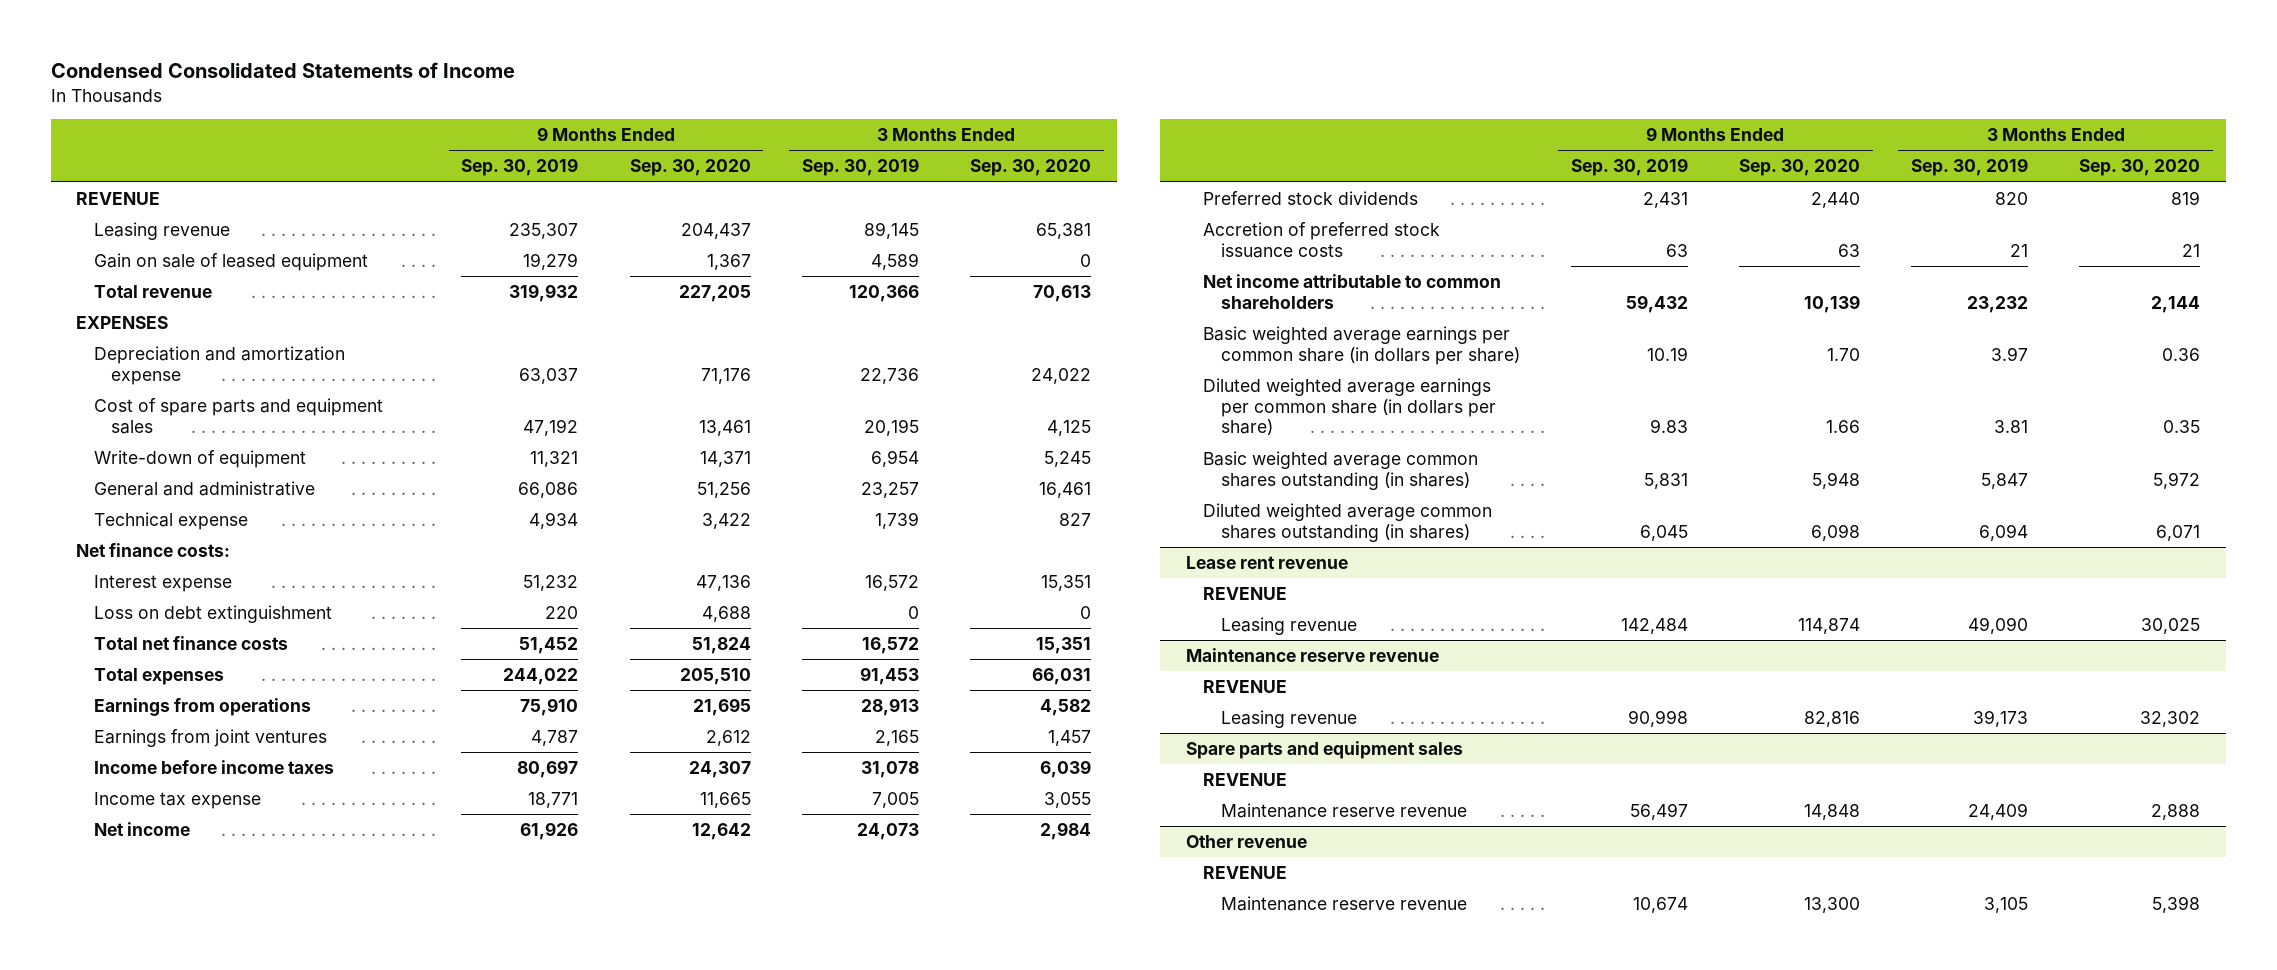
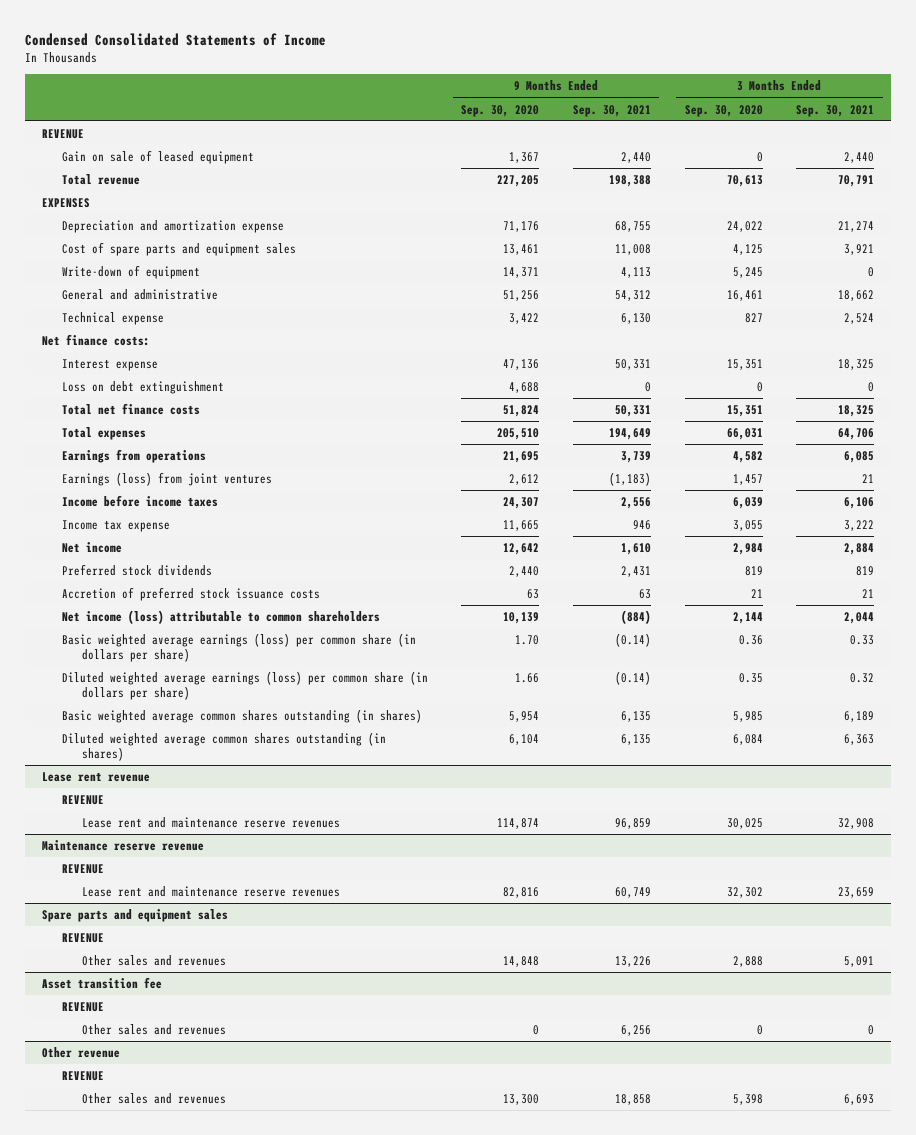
[461,158,579,177] Sep. 30, 2019 -> none
[801,158,919,177] Sep. 30, 2019 -> none
none -> [572,104,651,117] Sep. 30, 2021
none -> [796,104,875,117] Sep. 30, 2021
[93,222,230,241] Leasing revenue -> none
[93,729,327,748] Earnings from joint ventures -> [61,472,272,487] Earnings (loss) from joint ventures
[1203,274,1502,309] Net income attributable to common shareholders -> [61,610,380,625] Net income (loss) attributable to common shareholders
[1203,326,1520,365] Basic weighted average earnings per common share (in dollars per share) -> [61,633,416,663] Basic weighted average earnings (loss) per common share (in dollars per share)
[1203,378,1496,436] Diluted weighted average earnings per common share (in dollars per share) -> [61,671,428,701] Diluted weighted average earnings (loss) per common share (in dollars per share)
[1812,471,1861,489] 5,948 -> [509,711,540,723] 5,954
[2153,471,2201,489] 5,972 -> [732,711,763,723] 5,985
[1811,523,1861,541] 6,098 -> [509,734,540,746] 6,104
[2156,524,2201,541] 6,071 -> [732,734,763,746] 6,084
[1220,617,1357,636] Leasing revenue -> [81,817,340,829] Lease rent and maintenance reserve revenues
[1220,710,1357,729] Leasing revenue -> [81,886,340,898] Lease rent and maintenance reserve revenues
[1220,803,1467,819] Maintenance reserve revenue -> [81,955,226,967] Other sales and revenues
none -> [41,977,162,990] Asset transition fee
none -> [61,1002,104,1013] REVENUE
none -> [81,1024,226,1036] Other sales and revenues
[1220,896,1467,912] Maintenance reserve revenue -> [81,1093,226,1105] Other sales and revenues

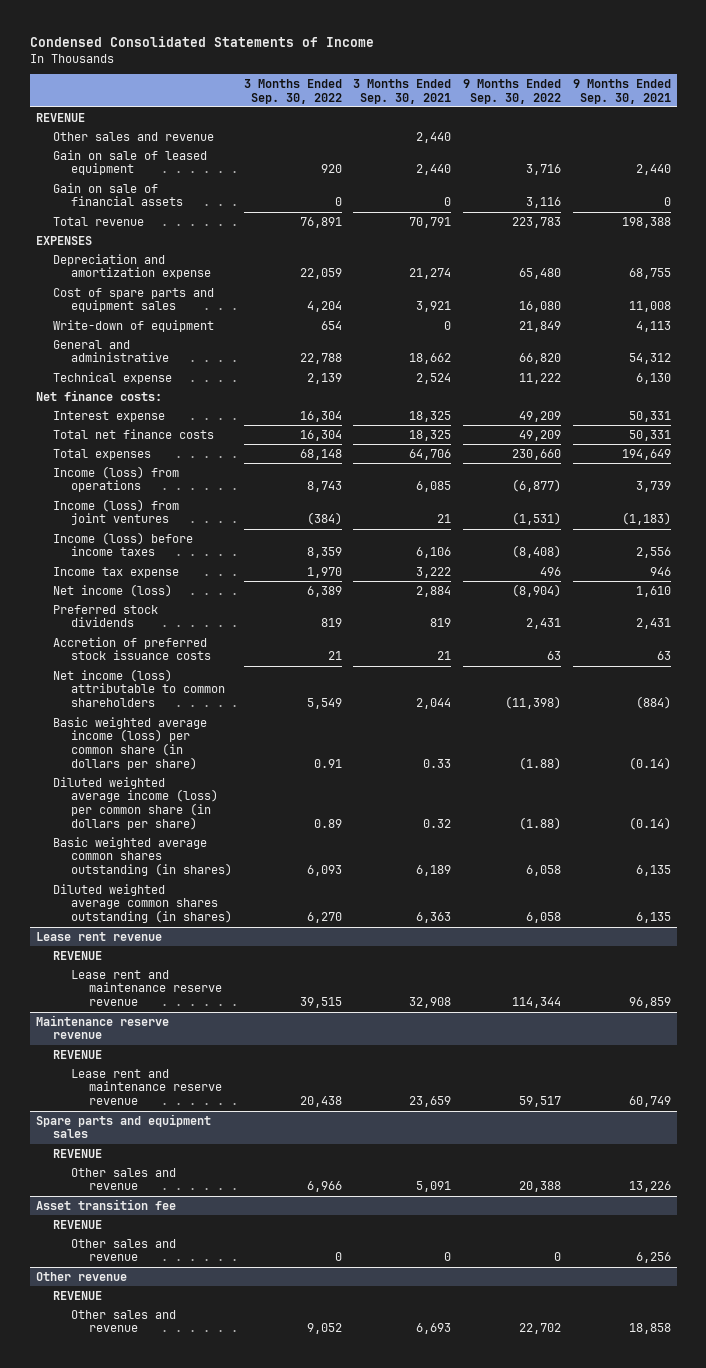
[461,104,540,117] Sep. 30, 2020 -> none
[684,104,763,117] Sep. 30, 2020 -> none
none -> [243,78,342,104] 3 Months Ended Sep. 30, 2022
none -> [463,78,562,104] 9 Months Ended Sep. 30, 2022
none -> [53,131,215,141] Other sales and revenue
none -> [53,182,184,207] Gain on sale of financial assets
[61,381,224,395] Loss on debt extinguishment -> none
[61,449,206,464] Earnings from operations -> [53,465,180,493] Income (loss) from operations
[61,472,272,487] Earnings (loss) from joint ventures -> [53,498,180,526] Income (loss) from joint ventures
[61,495,218,508] Income before income taxes -> [53,531,194,557] Income (loss) before income taxes
[61,542,122,554] Net income -> [53,583,173,597] Net income (loss)
[61,633,416,663] Basic weighted average earnings (loss) per common share (in dollars per share) -> [53,716,208,771] Basic weighted average income (loss) per common share (in dollars per share)
[61,671,428,701] Diluted weighted average earnings (loss) per common share (in dollars per share) -> [53,776,219,831] Diluted weighted average income (loss) per common share (in dollars per share)
[81,817,340,829] Lease rent and maintenance reserve revenues -> [71,969,222,1007] Lease rent and maintenance reserve revenue
[81,886,340,898] Lease rent and maintenance reserve revenues -> [71,1068,222,1106] Lease rent and maintenance reserve revenue
[81,955,226,967] Other sales and revenues -> [71,1167,177,1191] Other sales and revenue
[81,1024,226,1036] Other sales and revenues -> [71,1238,177,1262] Other sales and revenue
[81,1093,226,1105] Other sales and revenues -> [71,1309,177,1333] Other sales and revenue

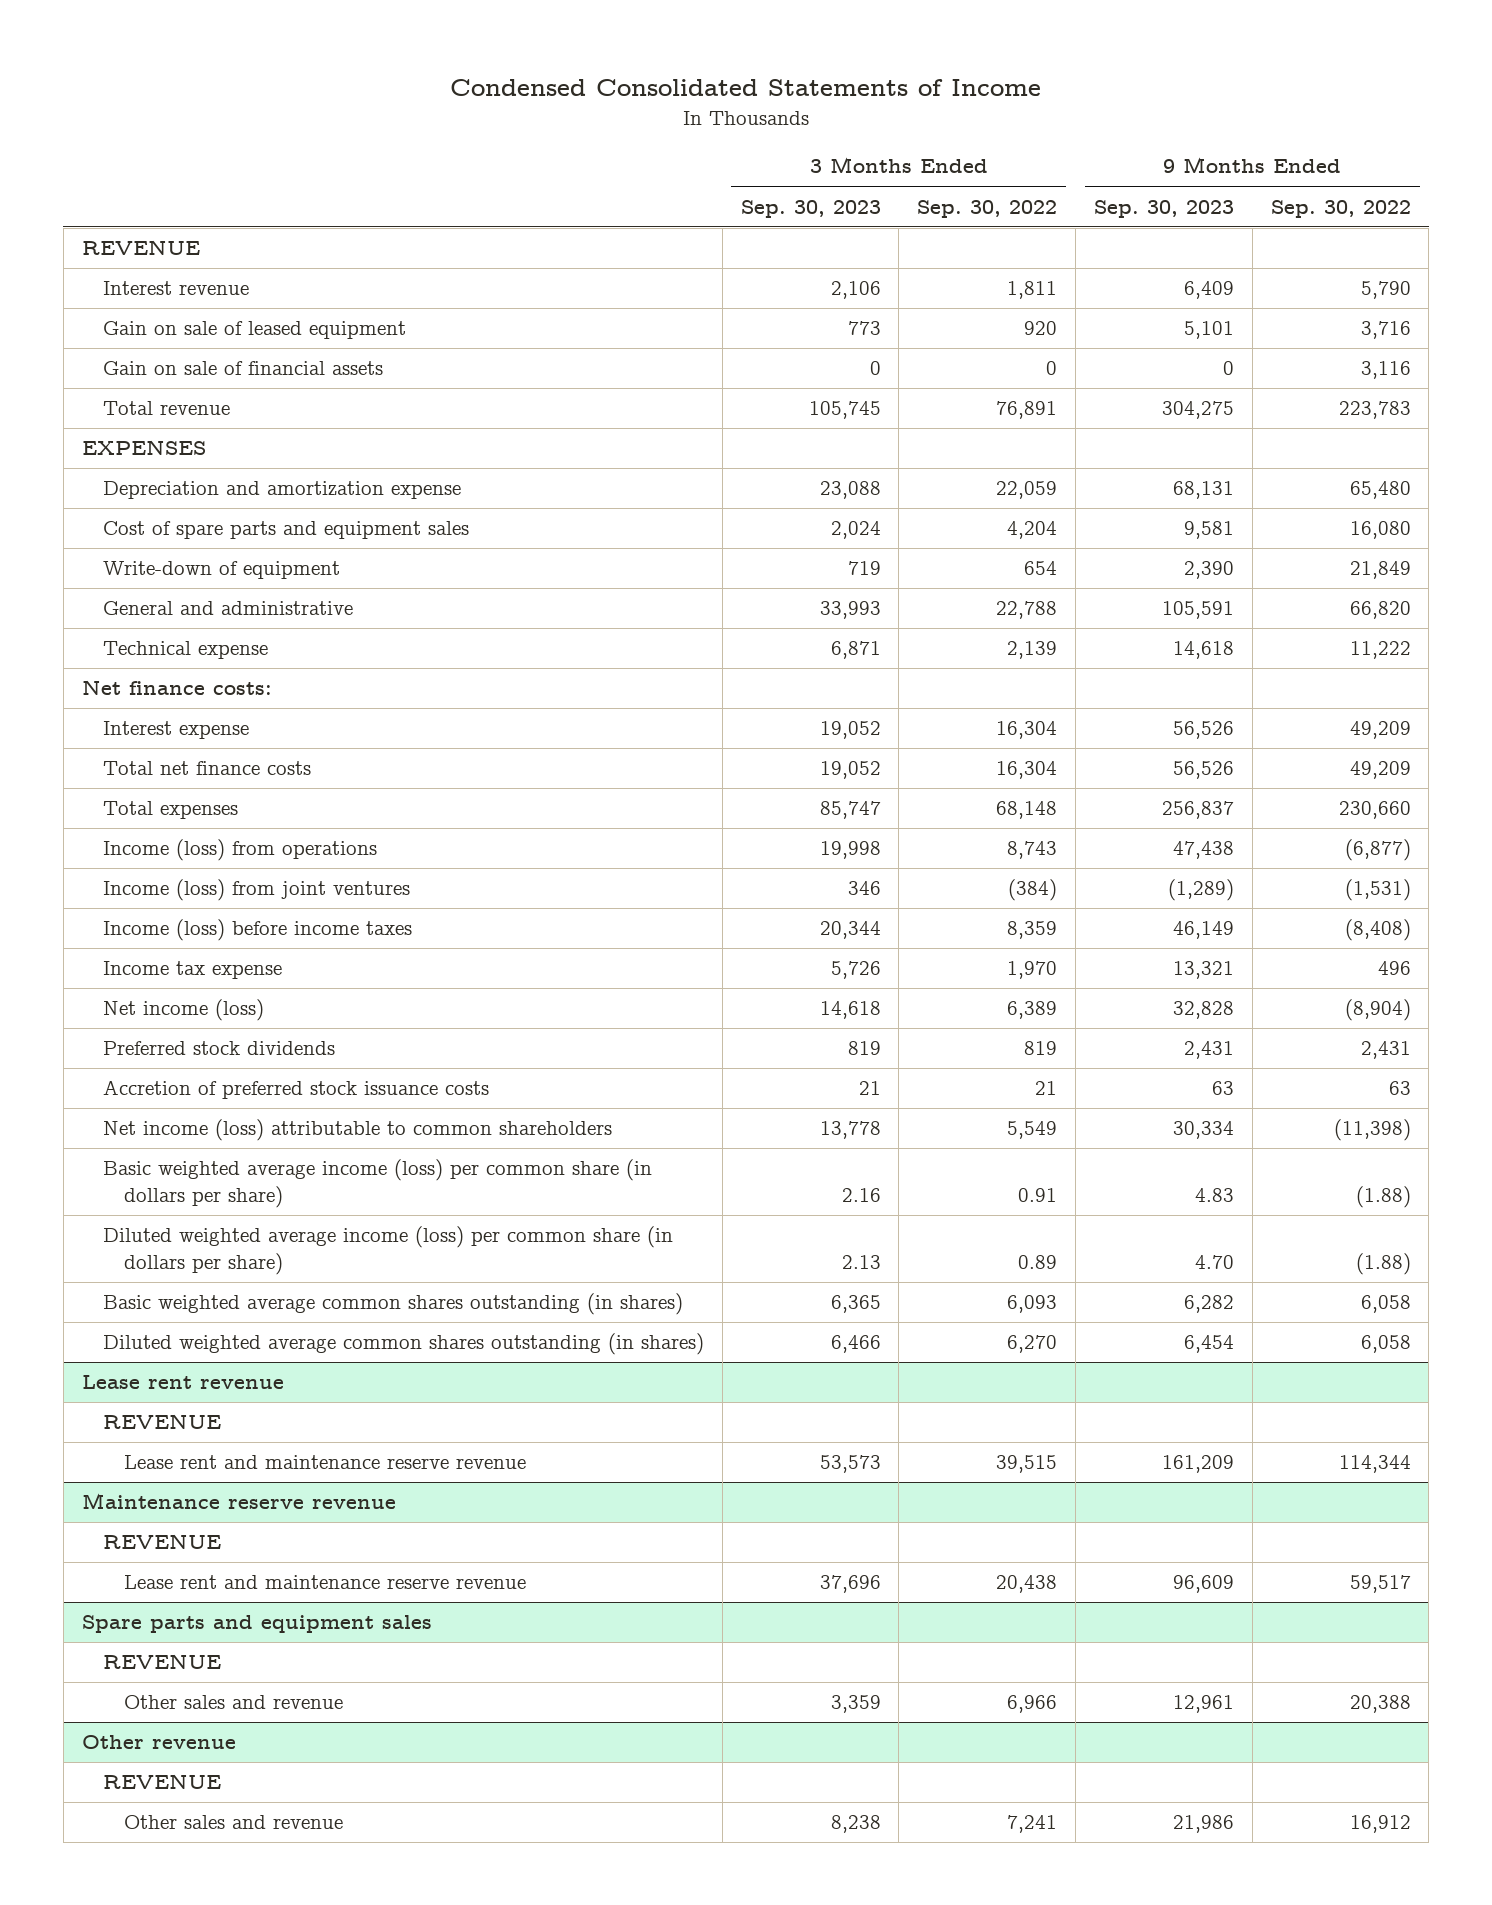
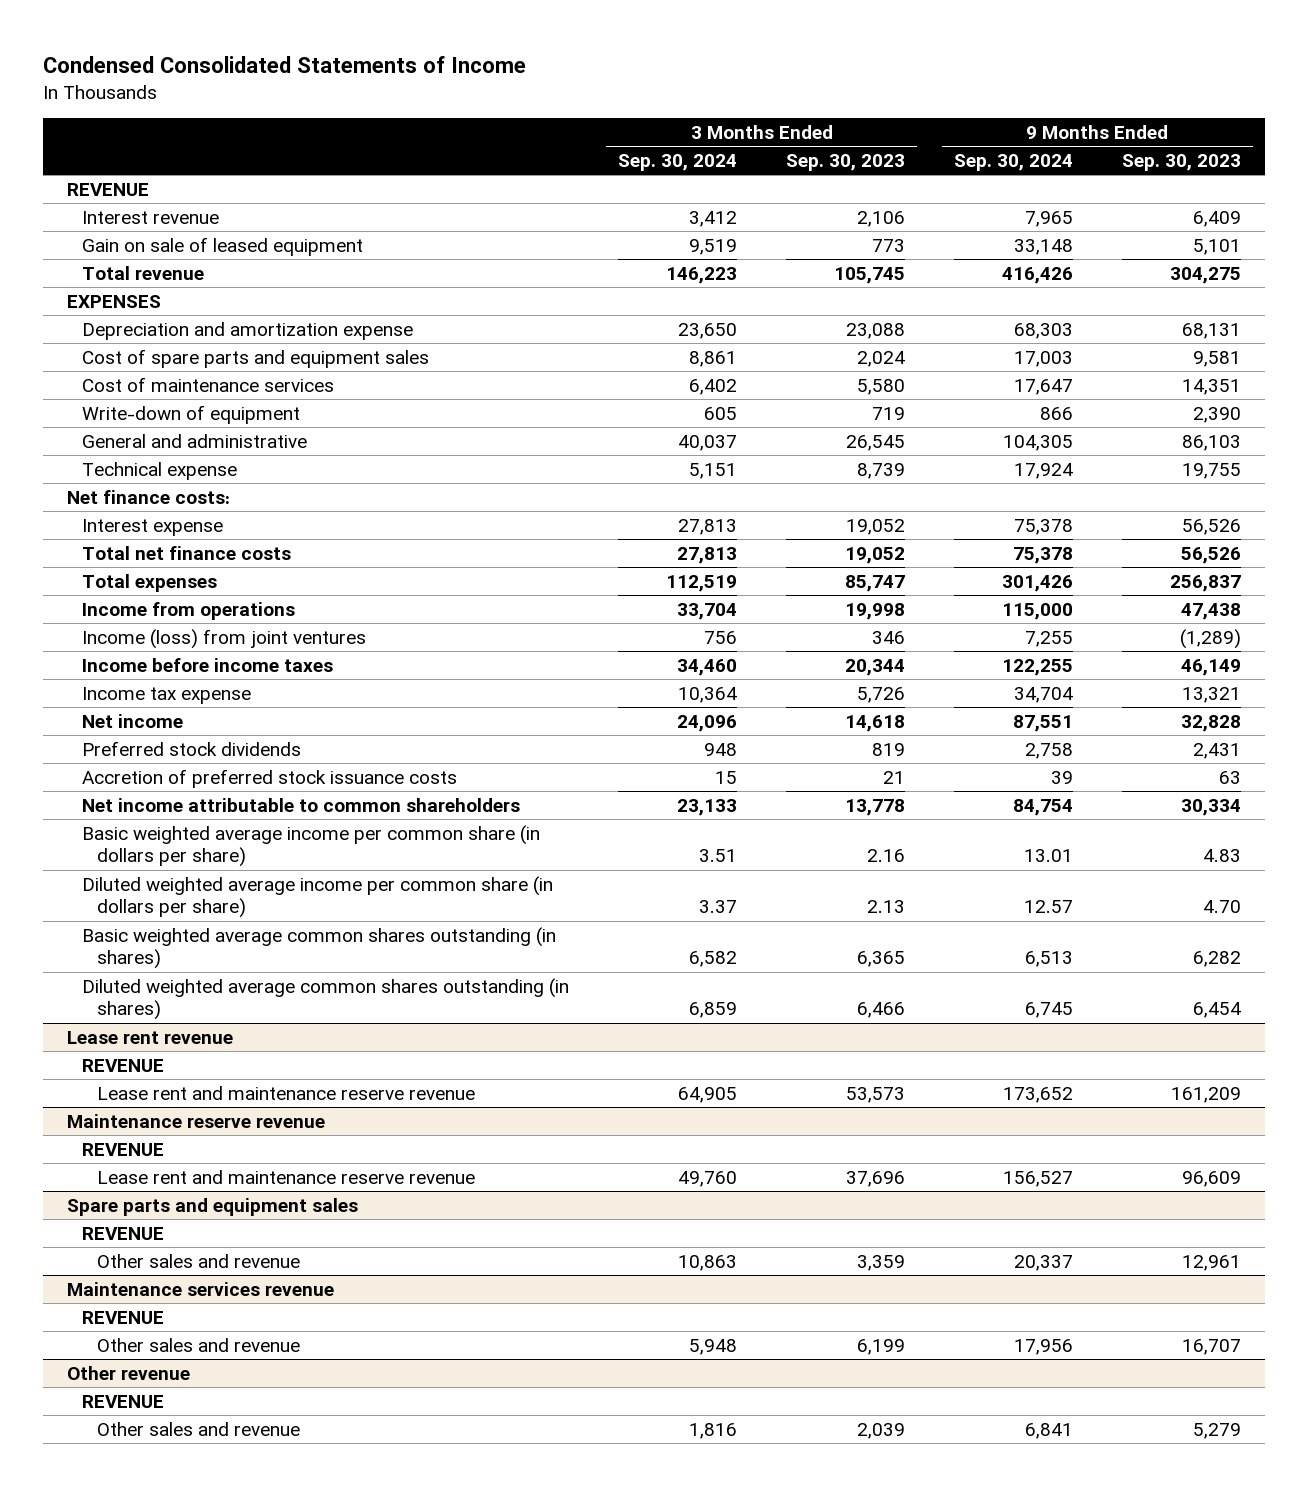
[917,199,1058,218] Sep. 30, 2022 -> none
[1270,199,1411,218] Sep. 30, 2022 -> none
none -> [618,153,738,171] Sep. 30, 2024
none -> [954,153,1074,171] Sep. 30, 2024
[102,361,383,376] Gain on sale of financial assets -> none
none -> [82,376,335,392] Cost of maintenance services
[819,601,881,620] 33,993 -> [846,434,906,451] 26,545
[1161,601,1234,620] 105,591 -> [1181,434,1241,451] 86,103
[830,641,881,660] 6,871 -> [857,462,906,479] 8,739
[1172,641,1234,660] 14,618 -> [1181,462,1241,479] 19,755
[102,839,377,862] Income (loss) from operations -> [82,601,296,620] Income from operations
[102,919,412,942] Income (loss) before income taxes -> [82,657,334,672] Income before income taxes
[102,999,264,1022] Net income (loss) -> [82,713,184,728] Net income
[102,1119,612,1142] Net income (loss) attributable to common shareholders -> [82,797,521,812] Net income attributable to common shareholders
[102,1159,652,1209] Basic weighted average income (loss) per common share (in dollars per share) -> [82,824,541,868] Basic weighted average income per common share (in dollars per share)
[102,1226,673,1276] Diluted weighted average income (loss) per common share (in dollars per share) -> [82,875,554,919] Diluted weighted average income per common share (in dollars per share)
none -> [67,1281,335,1296] Maintenance services revenue
none -> [82,1310,165,1324] REVENUE
none -> [97,1337,301,1352] Other sales and revenue
[830,1815,881,1834] 8,238 -> [857,1422,906,1439] 2,039
[1172,1815,1234,1834] 21,986 -> [1192,1422,1241,1439] 5,279

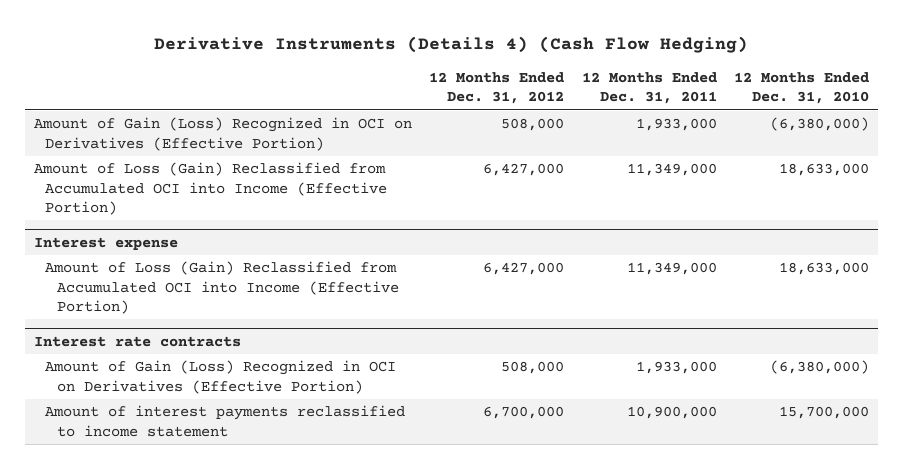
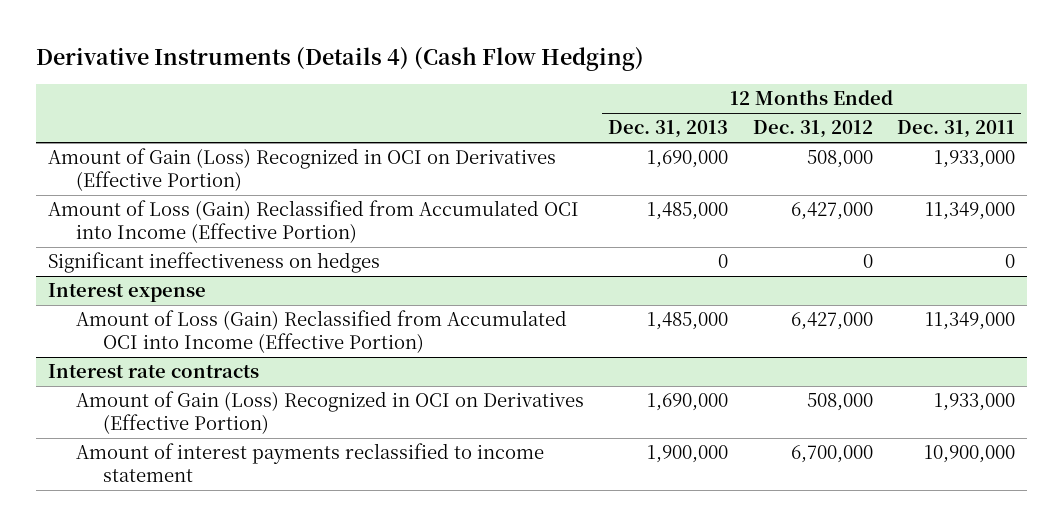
[734,71,870,105] 12 Months Ended Dec. 31, 2010 -> none
none -> [608,120,729,139] Dec. 31, 2013
none -> [48,252,381,274] Significant ineffectiveness on hedges

